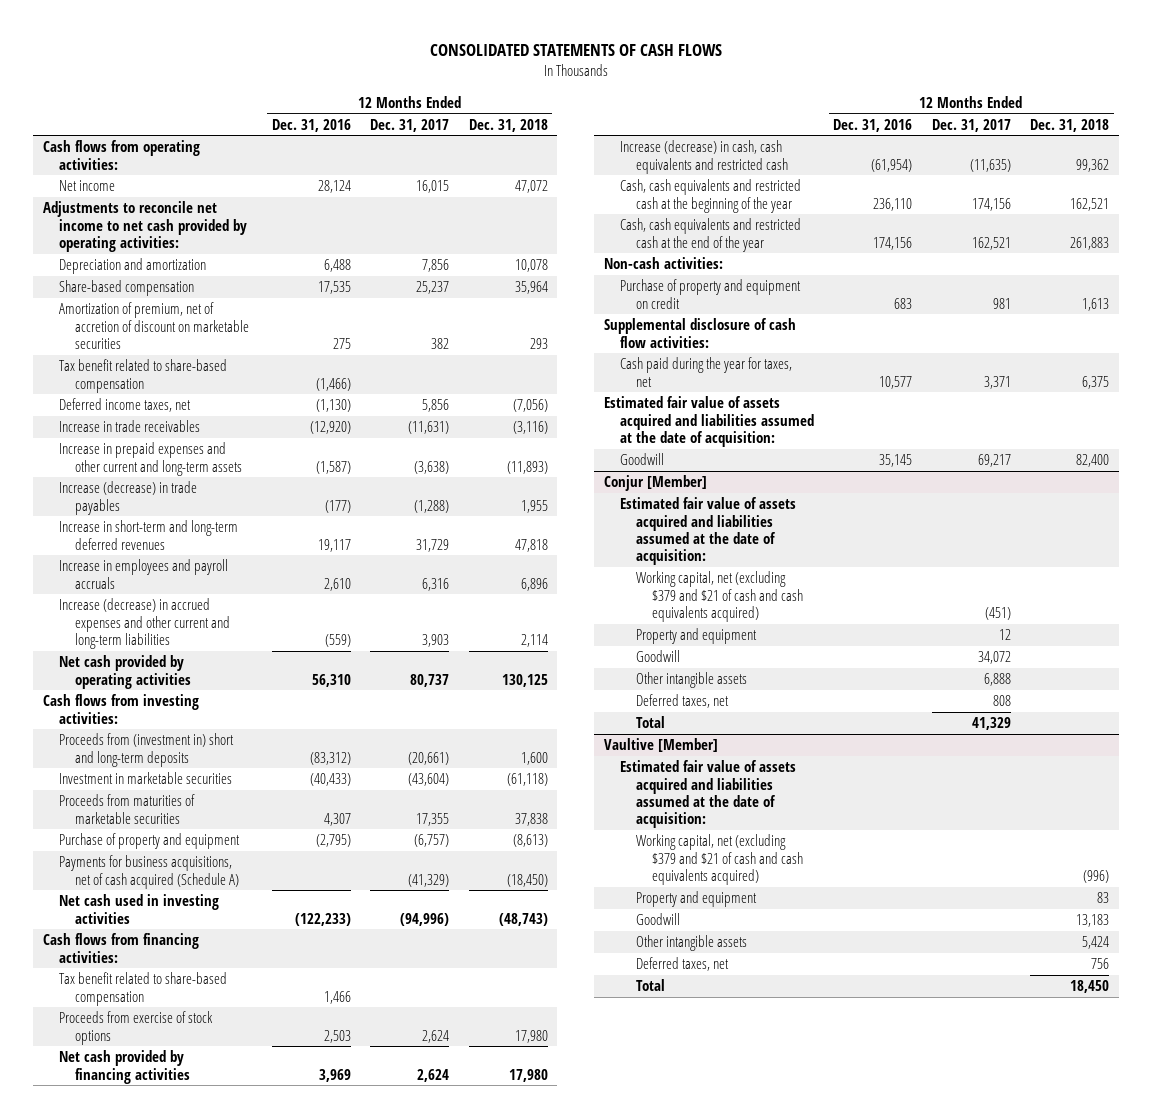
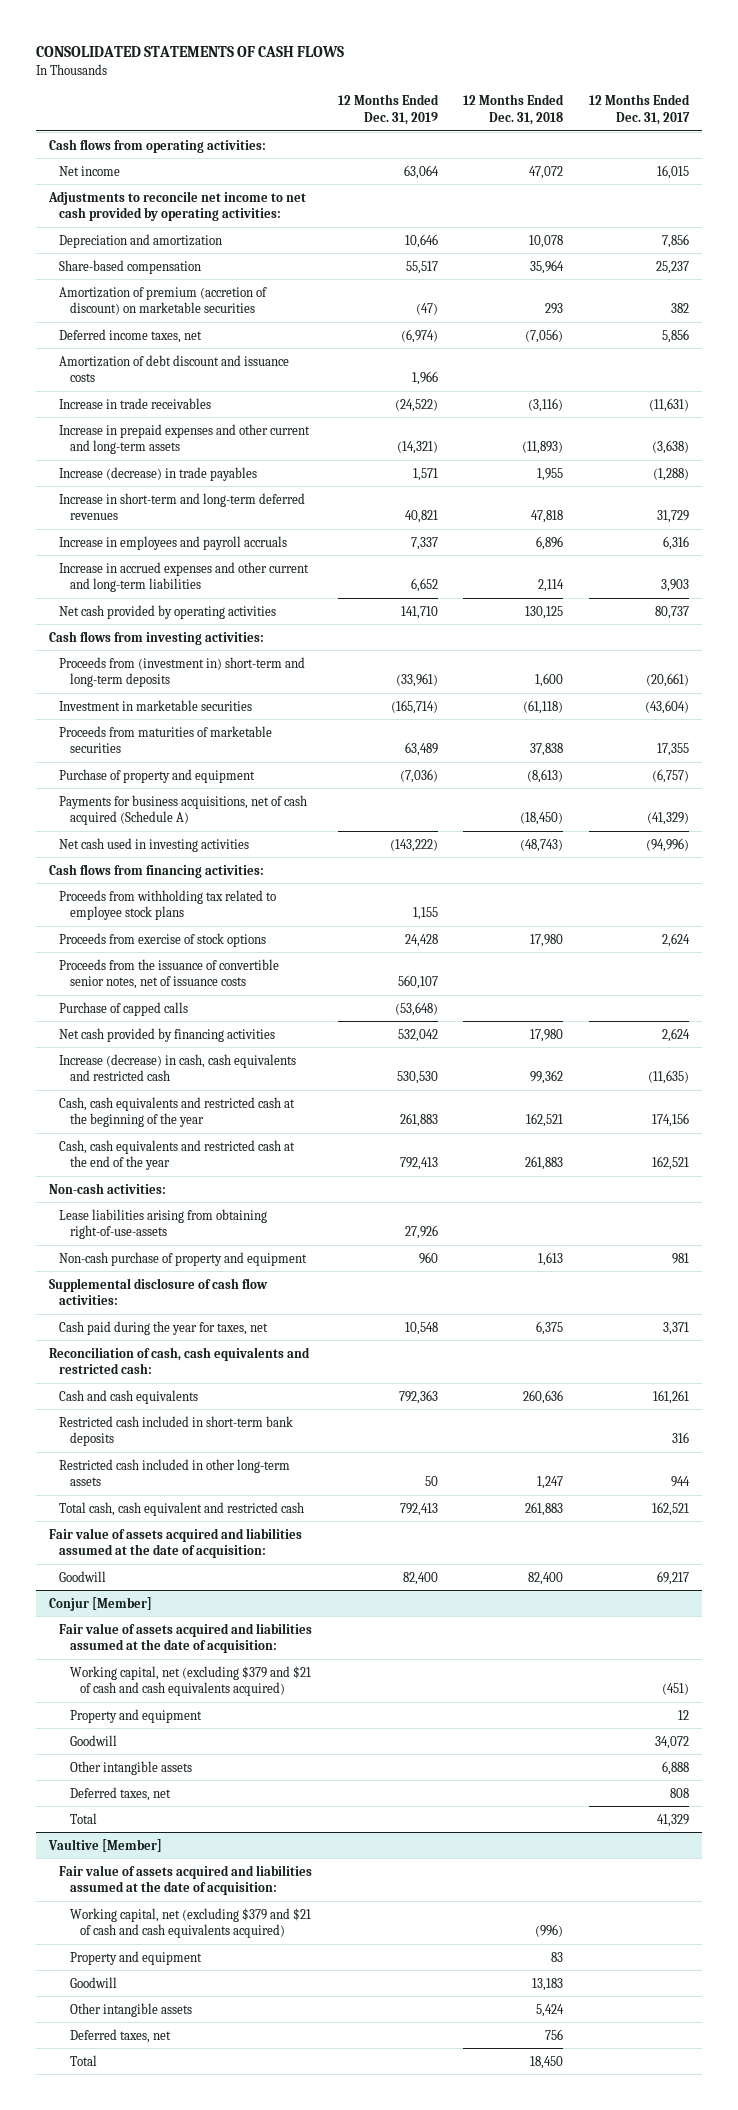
[272,118,352,132] Dec. 31, 2016 -> none
none -> [337,94,439,125] 12 Months Ended Dec. 31, 2019
[58,359,227,393] Tax benefit related to share-based compensation -> none
[58,302,249,349] Amortization of premium, net of accretion of discount on marketable securities -> [59,286,268,316] Amortization of premium (accretion of discount) on marketable securities
none -> [59,354,290,383] Amortization of debt discount and issuance costs
[58,598,230,649] Increase (decrease) in accrued expenses and other current and long-term liabilities -> [59,561,310,593] Increase in accrued expenses and other current and long-term liabilities
[58,733,234,767] Proceeds from (investment in) short and long-term deposits -> [59,656,306,688] Proceeds from (investment in) short-term and long-term deposits
[58,972,227,1006] Tax benefit related to share-based compensation -> [59,889,277,921] Proceeds from withholding tax related to employee stock plans
none -> [59,958,280,990] Proceeds from the issuance of convertible senior notes, net of issuance costs
none -> [59,1001,189,1016] Purchase of capped calls
none -> [59,1208,268,1240] Lease liabilities arising from obtaining right-of-use-assets
[620,279,802,309] Purchase of property and equipment on credit -> [59,1251,308,1266] Non-cash purchase of property and equipment
none -> [48,1346,310,1375] Reconciliation of cash, cash equivalents and restricted cash:
none -> [59,1389,199,1404] Cash and cash equivalents
none -> [59,1415,294,1447] Restricted cash included in short-term bank deposits
none -> [59,1458,291,1487] Restricted cash included in other long-term assets
none -> [59,1501,305,1516] Total cash, cash equivalent and restricted cash
[604,396,815,447] Estimated fair value of assets acquired and liabilities assumed at the date of acquisition: -> [48,1527,302,1559] Fair value of assets acquired and liabilities assumed at the date of acquisition:
[620,497,797,566] Estimated fair value of assets acquired and liabilities assumed at the date of acquisition: -> [59,1622,313,1654] Fair value of assets acquired and liabilities assumed at the date of acquisition:
[620,760,797,829] Estimated fair value of assets acquired and liabilities assumed at the date of acquisition: -> [59,1864,313,1896] Fair value of assets acquired and liabilities assumed at the date of acquisition:

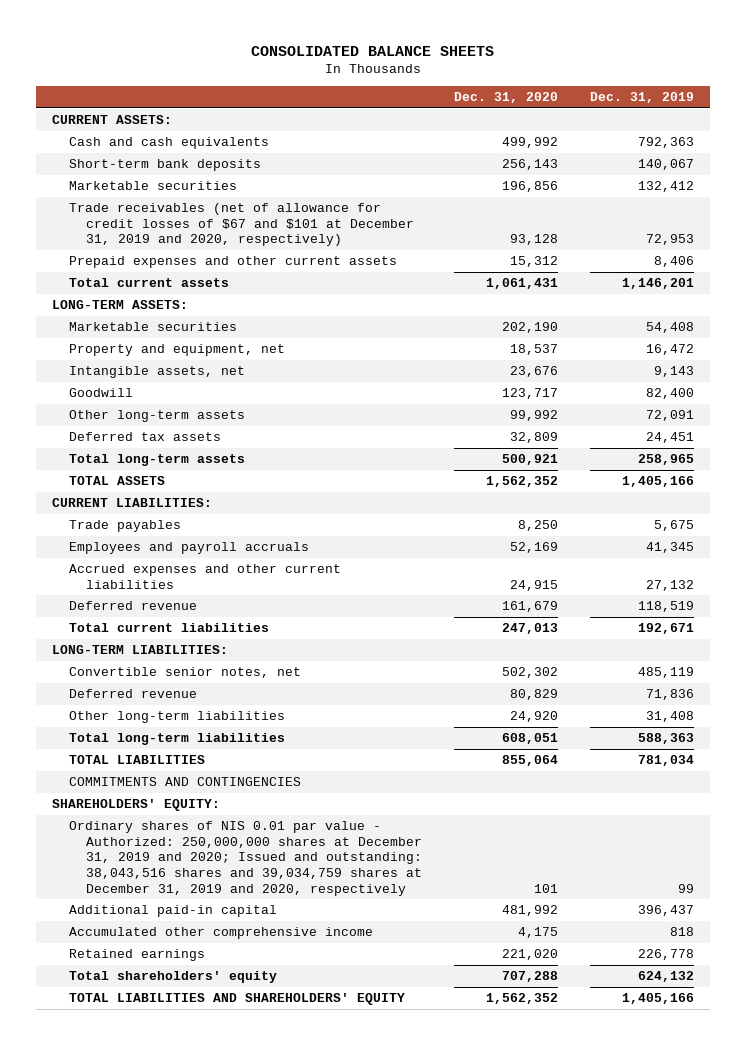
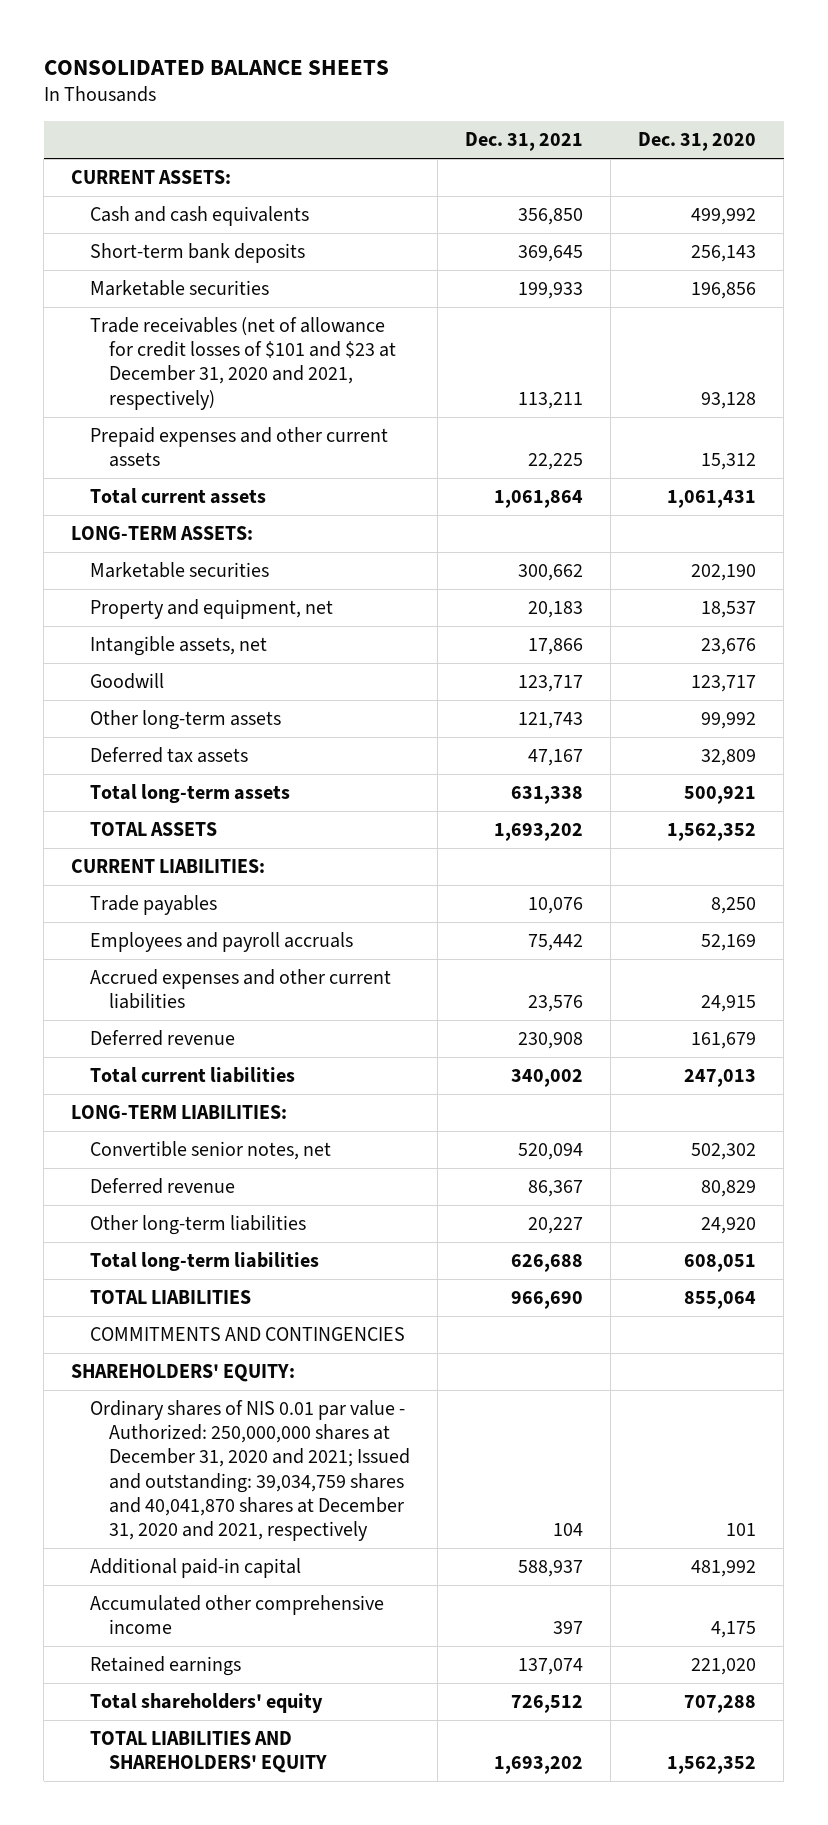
[590,92,695,104] Dec. 31, 2019 -> none
none -> [465,132,584,152] Dec. 31, 2021
[68,203,414,247] Trade receivables (net of allowance for credit losses of $67 and $101 at December 31, 2019 and 2020, respectively) -> [90,317,397,410] Trade receivables (net of allowance for credit losses of $101 and $23 at December 31, 2020 and 2021, respectively)
[68,821,422,896] Ordinary shares of NIS 0.01 par value - Authorized: 250,000,000 shares at December 31, 2019 and 2020; Issued and outstanding: 38,043,516 shares and 39,034,759 shares at December 31, 2019 and 2020, respectively -> [90,1400,411,1541] Ordinary shares of NIS 0.01 par value - Authorized: 250,000,000 shares at December 31, 2020 and 2021; Issued and outstanding: 39,034,759 shares and 40,041,870 shares at December 31, 2020 and 2021, respectively

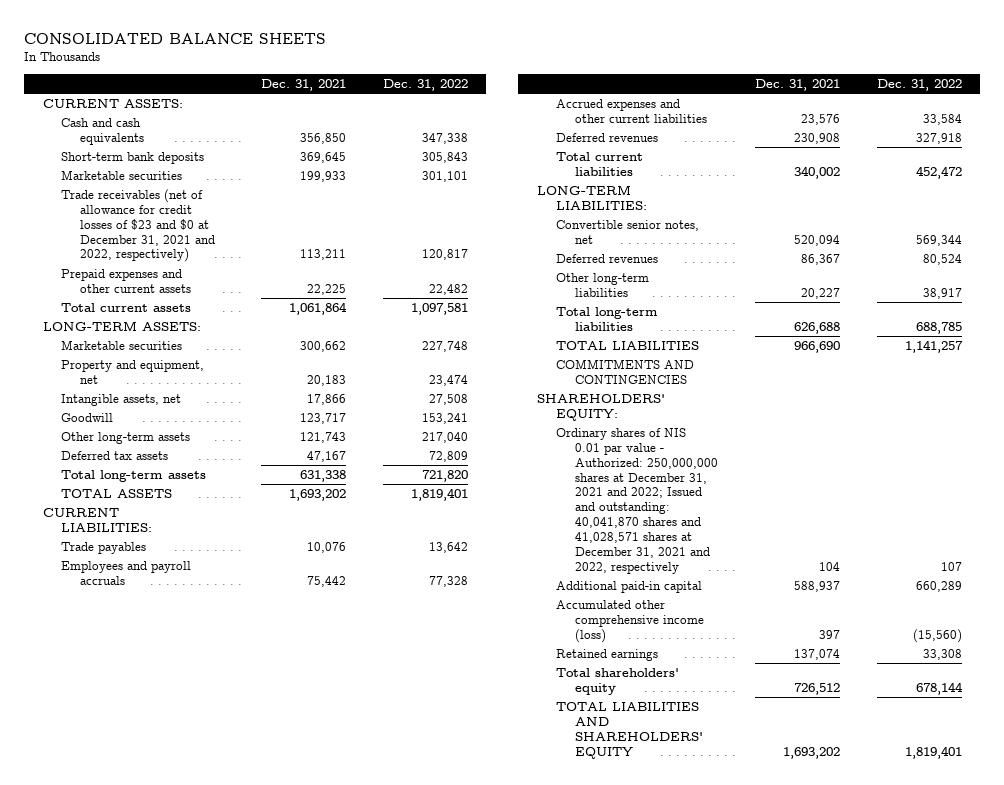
[638,132,757,152] Dec. 31, 2020 -> none
none -> [382,79,468,92] Dec. 31, 2022
[90,317,397,410] Trade receivables (net of allowance for credit losses of $101 and $23 at December 31, 2020 and 2021, respectively) -> [61,189,216,263] Trade receivables (net of allowance for credit losses of $23 and $0 at December 31, 2021 and 2022, respectively)
[90,1030,236,1047] Deferred revenue -> [555,133,658,143] Deferred revenues
[90,1178,236,1195] Deferred revenue -> [555,254,658,264] Deferred revenues
[90,1400,411,1541] Ordinary shares of NIS 0.01 par value - Authorized: 250,000,000 shares at December 31, 2020 and 2021; Issued and outstanding: 39,034,759 shares and 40,041,870 shares at December 31, 2020 and 2021, respectively -> [555,428,718,574] Ordinary shares of NIS 0.01 par value - Authorized: 250,000,000 shares at December 31, 2021 and 2022; Issued and outstanding: 40,041,870 shares and 41,028,571 shares at December 31, 2021 and 2022, respectively
[90,1595,385,1635] Accumulated other comprehensive income -> [555,600,704,643] Accumulated other comprehensive income (loss)

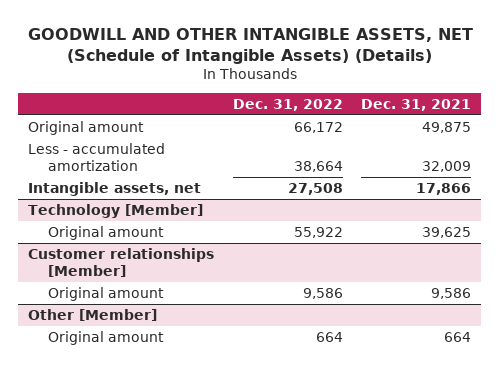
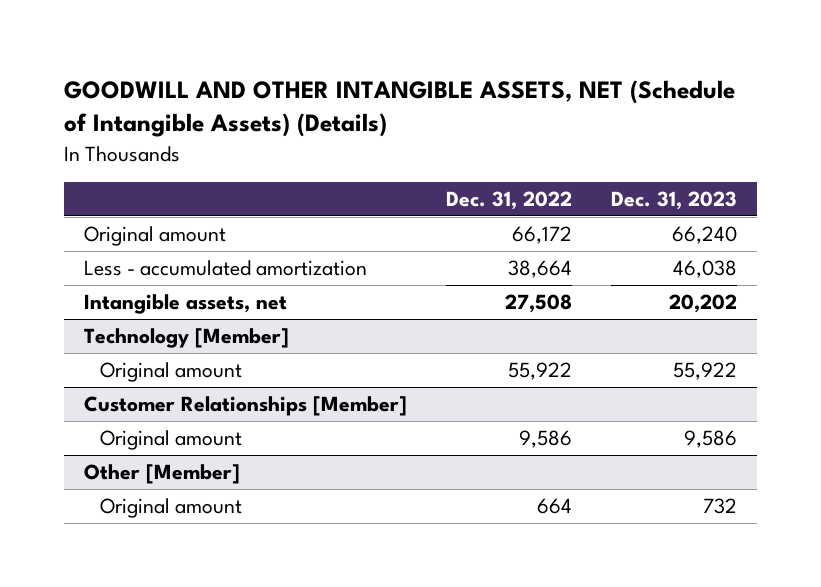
[361,98,472,111] Dec. 31, 2021 -> none
none -> [611,191,738,211] Dec. 31, 2023
[27,247,214,278] Customer relationships [Member] -> [83,395,407,416] Customer Relationships [Member]

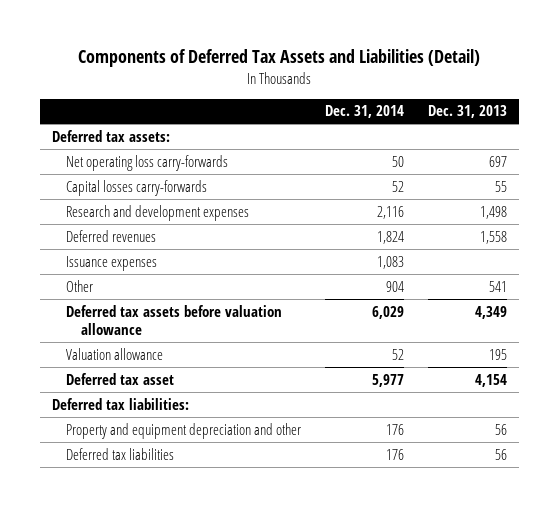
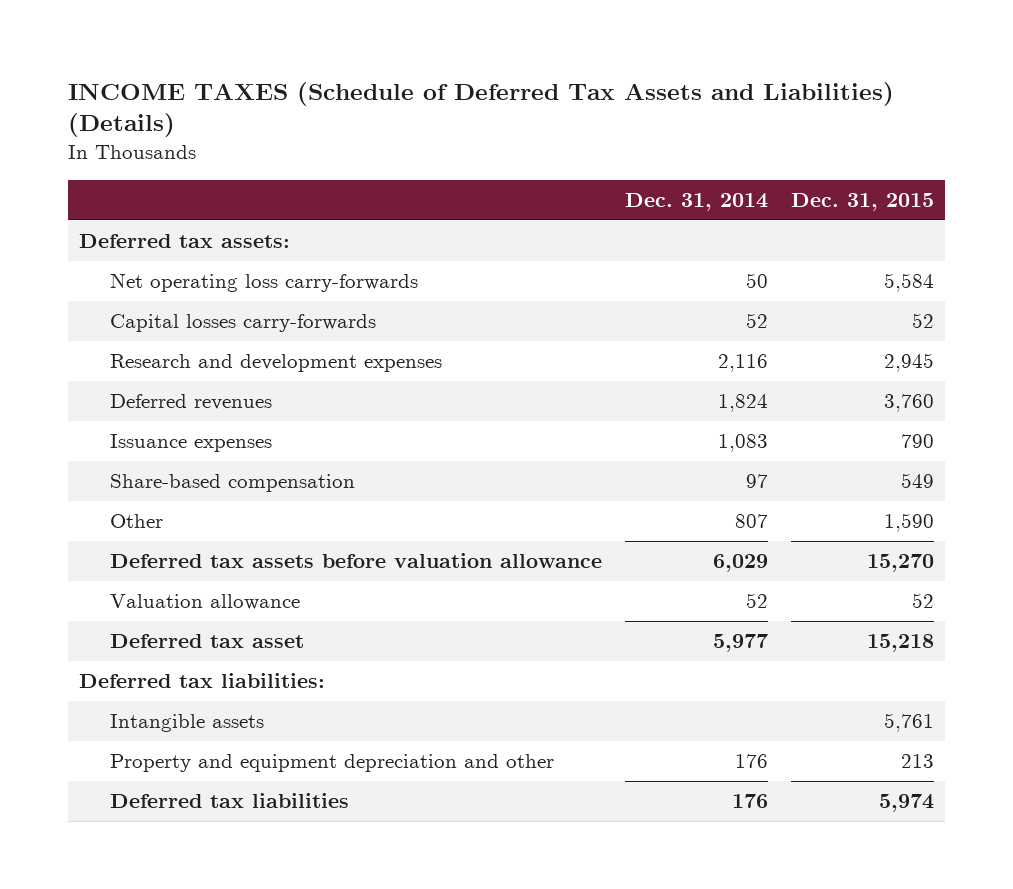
[78,49,481,68] Components of Deferred Tax Assets and Liabilities (Detail) -> [67,81,894,138] INCOME TAXES (Schedule of Deferred Tax Assets and Liabilities) (Details)
[427,105,507,119] Dec. 31, 2013 -> none
none -> [790,192,934,211] Dec. 31, 2015
none -> [110,474,356,493] Share-based compensation
[386,280,405,292] 904 -> [734,514,768,529] 807
none -> [110,714,265,733] Intangible assets

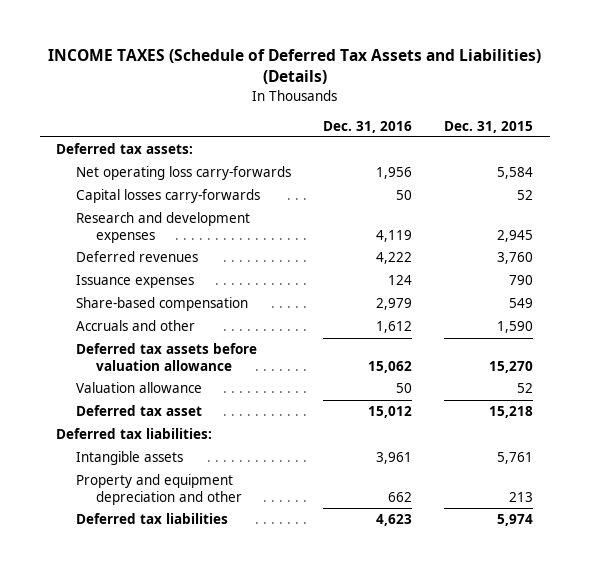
[624,192,768,211] Dec. 31, 2014 -> none
none -> [323,120,413,133] Dec. 31, 2016
[110,514,164,529] Other -> [75,320,195,332] Accruals and other

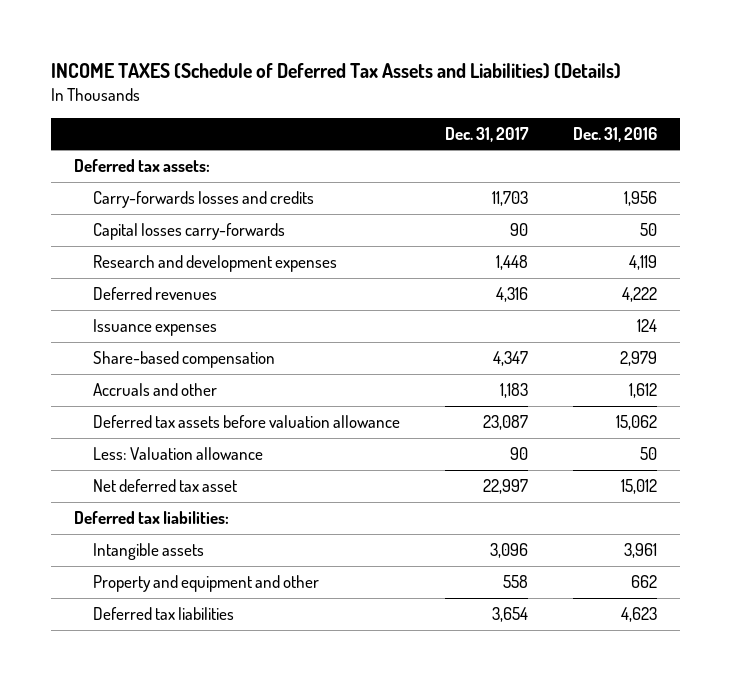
[444,120,534,133] Dec. 31, 2015 -> none
none -> [445,126,530,142] Dec. 31, 2017
[75,166,291,181] Net operating loss carry-forwards -> [93,191,315,209] Carry-forwards losses and credits
[75,382,202,394] Valuation allowance -> [93,447,264,461] Less: Valuation allowance
[75,405,202,417] Deferred tax asset -> [93,479,238,493] Net deferred tax asset
[75,474,242,505] Property and equipment depreciation and other -> [93,575,320,593] Property and equipment and other

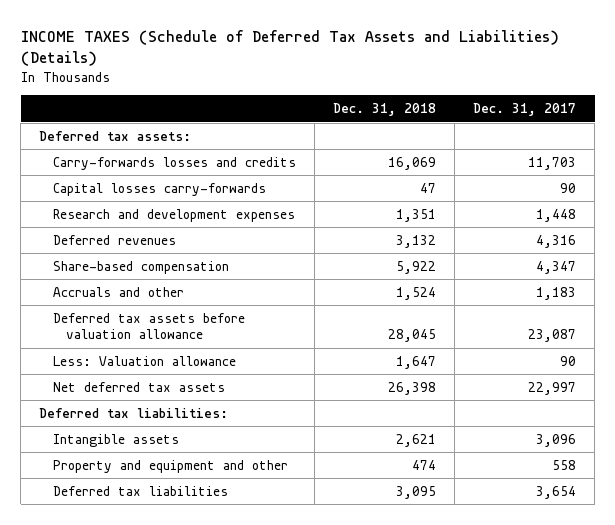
[573,126,658,142] Dec. 31, 2016 -> none
none -> [333,103,437,117] Dec. 31, 2018
[93,319,218,337] Issuance expenses -> none
[93,479,238,493] Net deferred tax asset -> [52,381,225,392] Net deferred tax assets

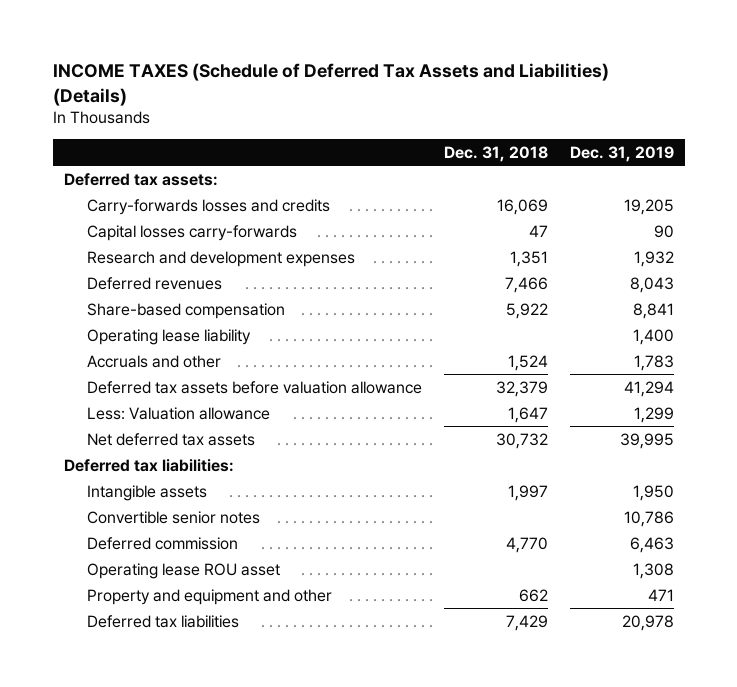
[473,103,577,117] Dec. 31, 2017 -> none
none -> [569,145,674,162] Dec. 31, 2019
[396,234,437,248] 3,132 -> [504,276,548,293] 7,466
none -> [87,328,252,345] Operating lease liability
[388,329,437,343] 28,045 -> [495,380,548,397] 32,379
[388,381,437,395] 26,398 -> [495,432,548,449] 30,732
[396,433,437,447] 2,621 -> [507,484,548,501] 1,997
none -> [87,510,261,524] Convertible senior notes
none -> [87,536,239,550] Deferred commission
none -> [87,562,281,579] Operating lease ROU asset
[412,459,437,470] 474 -> [518,588,548,602] 662
[396,485,437,499] 3,095 -> [505,614,548,631] 7,429

